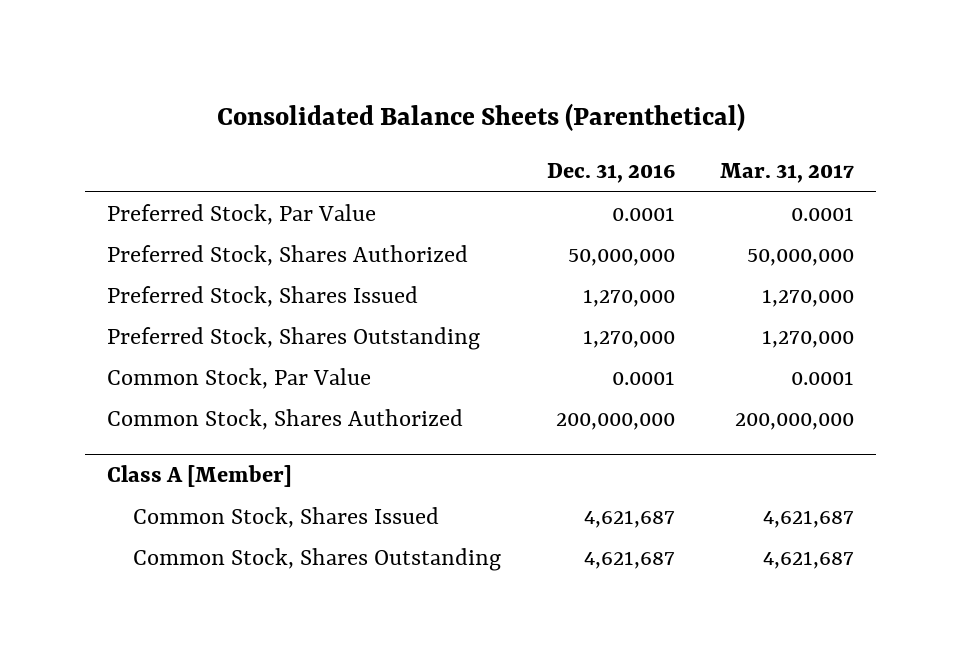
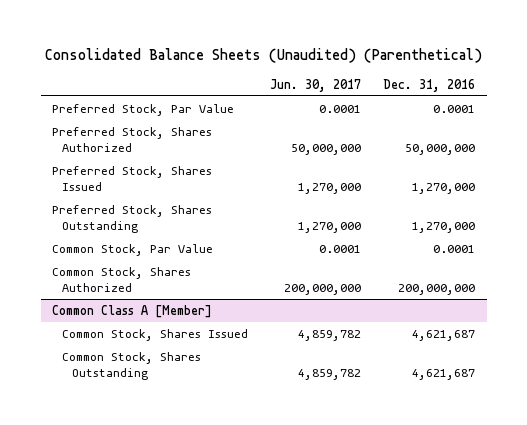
[216,102,745,131] Consolidated Balance Sheets (Parenthetical) -> [44,48,482,64] Consolidated Balance Sheets (Unaudited) (Parenthetical)
[719,163,854,184] Mar. 31, 2017 -> none
none -> [270,78,362,92] Jun. 30, 2017
[107,465,293,488] Class A [Member] -> [52,304,213,318] Common Class A [Member]

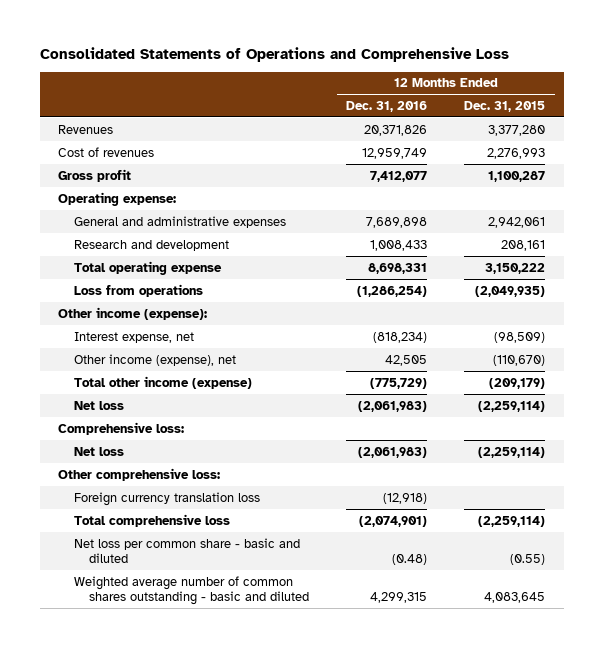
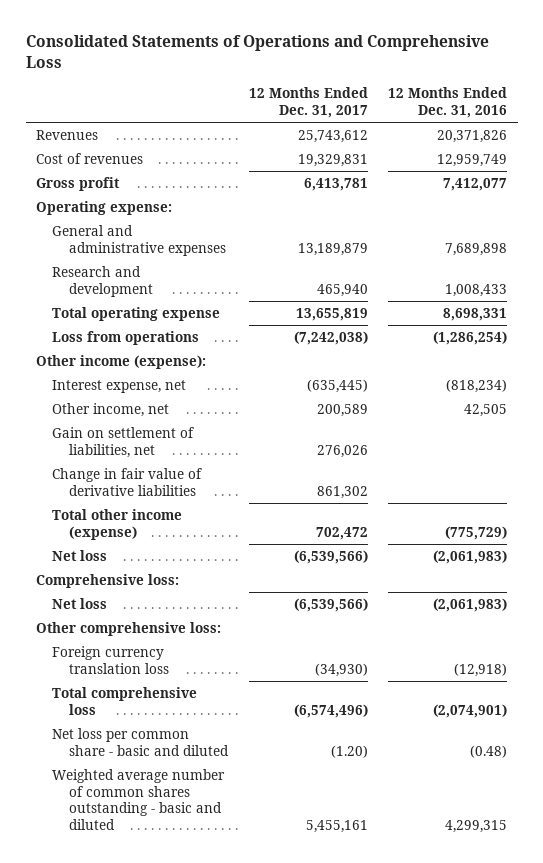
[464,100,546,112] Dec. 31, 2015 -> none
none -> [248,87,368,118] 12 Months Ended Dec. 31, 2017
[73,353,236,366] Other income (expense), net -> [52,402,170,417] Other income, net
none -> [52,426,195,458] Gain on settlement of liabilities, net
none -> [52,467,203,496] Change in fair value of derivative liabilities

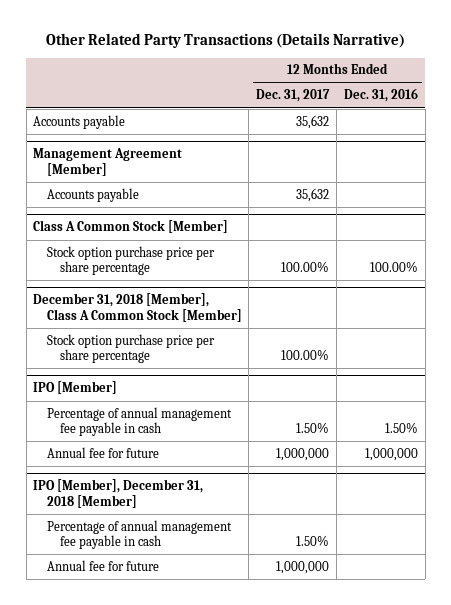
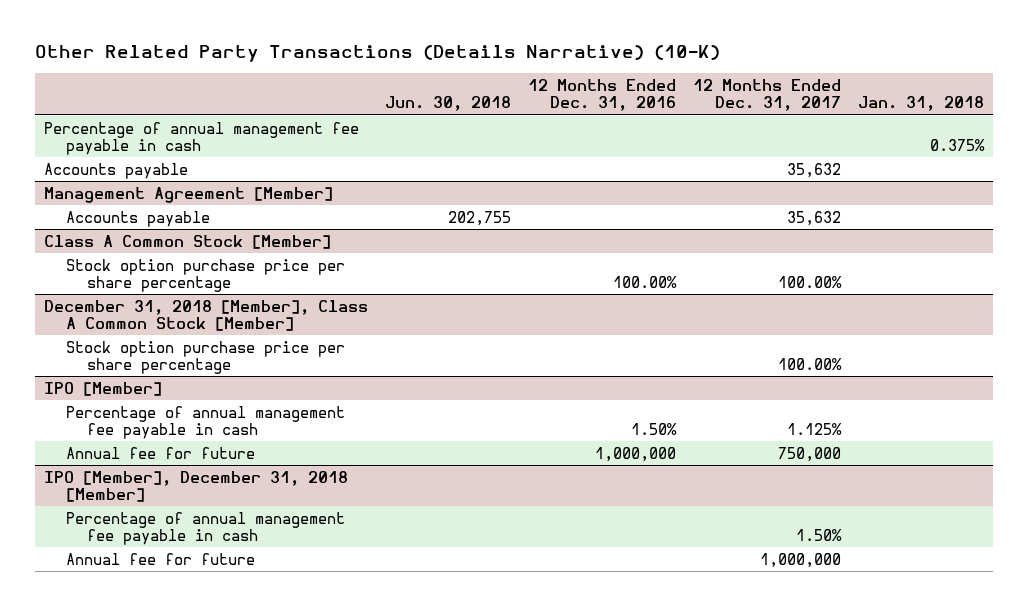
[45,33,405,49] Other Related Party Transactions (Details Narrative) -> [35,45,721,63] Other Related Party Transactions (Details Narrative) (10-K)
none -> [384,96,511,112] Jun. 30, 2018
none -> [858,96,985,112] Jan. 31, 2018
none -> [43,121,359,156] Percentage of annual management fee payable in cash
[296,421,330,433] 1.50% -> [787,423,843,436] 1.125%
[276,447,330,461] 1,000,000 -> [778,446,842,462] 750,000

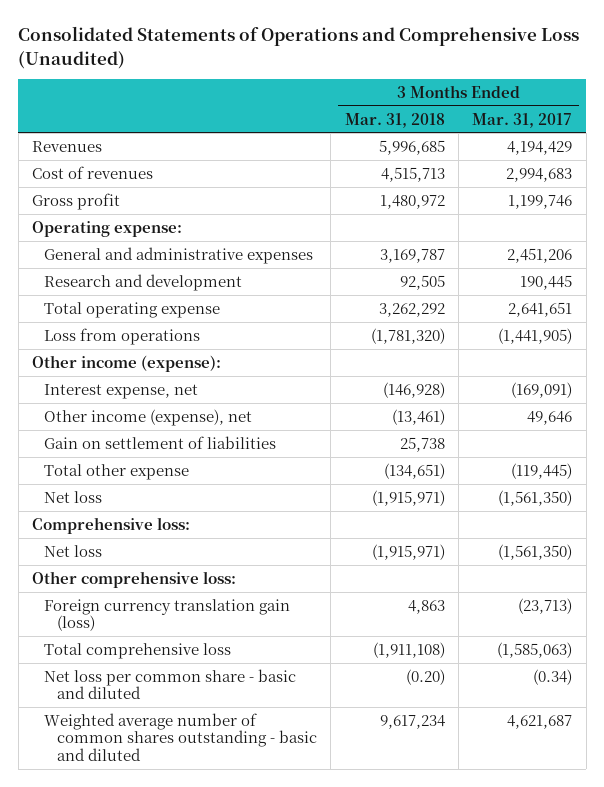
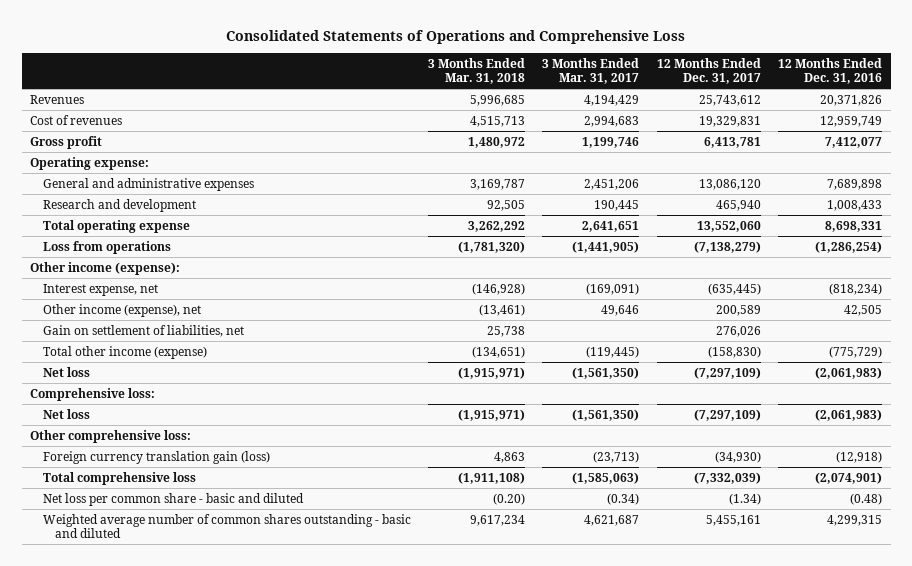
[18,26,580,69] Consolidated Statements of Operations and Comprehensive Loss (Unaudited) -> [226,29,686,44] Consolidated Statements of Operations and Comprehensive Loss
none -> [656,57,761,85] 12 Months Ended Dec. 31, 2017
none -> [777,57,882,85] 12 Months Ended Dec. 31, 2016
[44,435,277,449] Gain on settlement of liabilities -> [42,324,244,337] Gain on settlement of liabilities, net
[44,463,190,480] Total other expense -> [42,345,207,359] Total other income (expense)

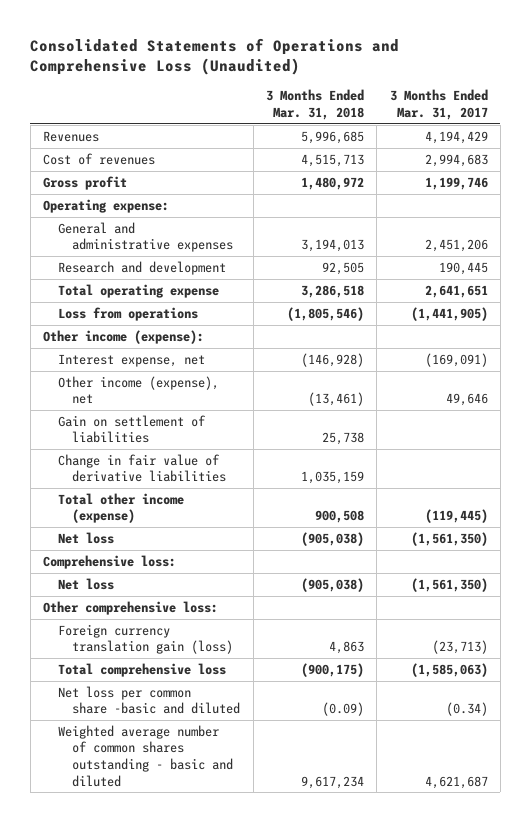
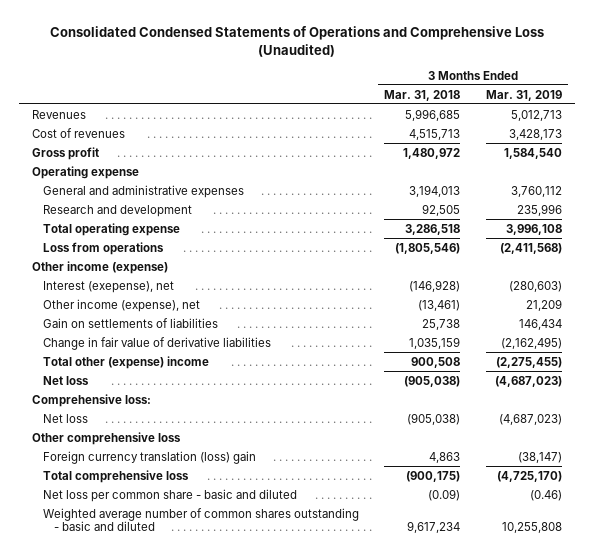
[30,37,400,76] Consolidated Statements of Operations and Comprehensive Loss (Unaudited) -> [49,25,544,57] Consolidated Condensed Statements of Operations and Comprehensive Loss (Unaudited)
[389,89,488,120] 3 Months Ended Mar. 31, 2017 -> none
none -> [486,89,563,101] Mar. 31, 2019
[43,198,170,213] Operating expense: -> [31,165,139,179] Operating expense
[43,329,205,344] Other income (expense): -> [31,260,168,274] Other income (expense)
[57,353,205,367] Interest expense, net -> [42,280,174,293] Interest (exepense), net
[57,414,206,444] Gain on settlement of liabilities -> [42,317,218,328] Gain on settlements of liabilities
[57,492,184,524] Total other income (expense) -> [42,355,209,369] Total other (expense) income
[43,600,219,615] Other comprehensive loss: -> [31,431,181,445] Other comprehensive loss
[57,623,234,655] Foreign currency translation gain (loss) -> [42,450,256,464] Foreign currency translation (loss) gain
[57,685,241,715] Net loss per common share -basic and diluted -> [42,488,297,502] Net loss per common share - basic and diluted

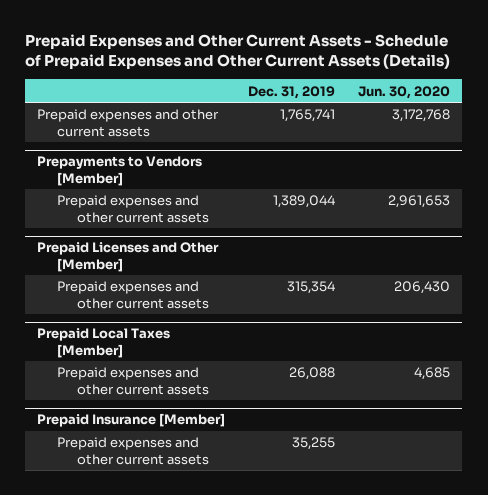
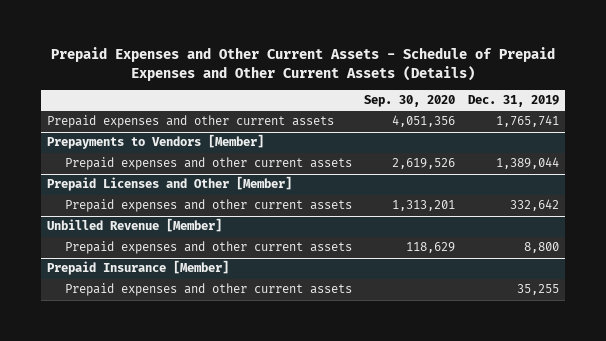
[358,85,451,99] Jun. 30, 2020 -> none
none -> [364,95,456,108] Sep. 30, 2020
[37,328,171,358] Prepaid Local Taxes [Member] -> none
[287,281,336,295] 315,354 -> [509,199,559,212] 332,642
none -> [46,218,222,233] Unbilled Revenue [Member]
[289,367,336,381] 26,088 -> [523,242,559,254] 8,800

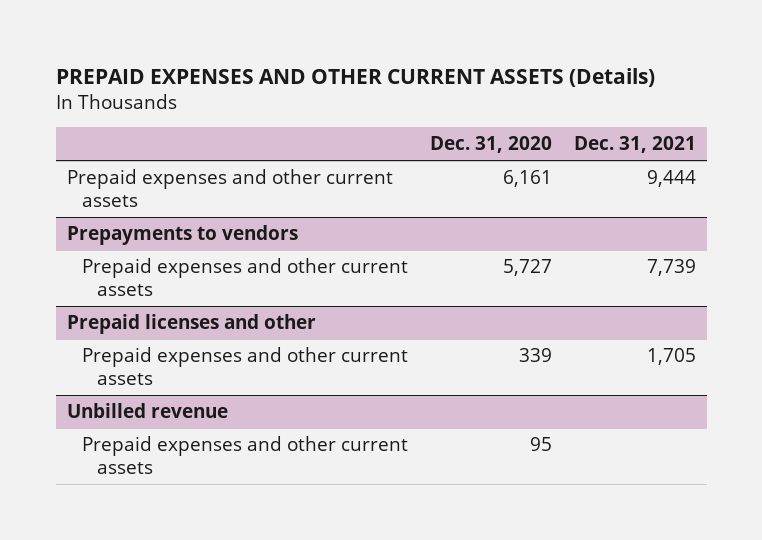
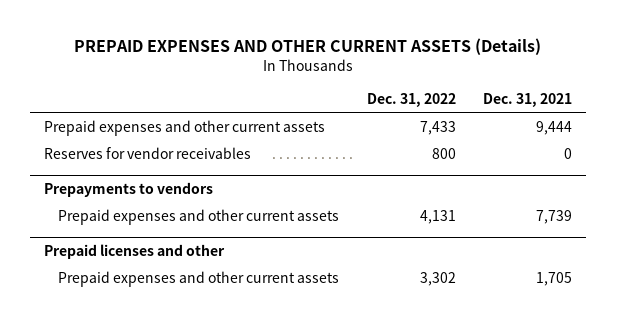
[429,136,552,154] Dec. 31, 2020 -> none
none -> [366,92,456,107] Dec. 31, 2022
none -> [44,146,252,159] Reserves for vendor receivables
[66,403,228,419] Unbilled revenue -> none
[81,436,408,475] Prepaid expenses and other current assets -> none

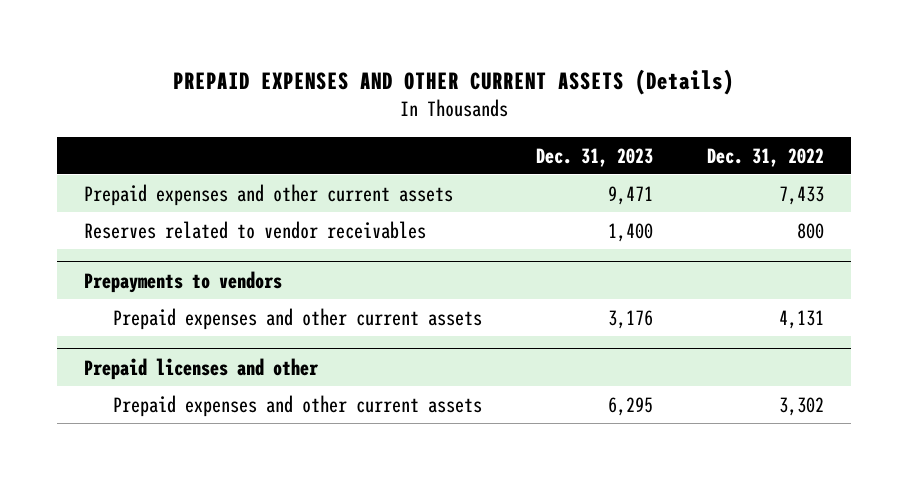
[483,92,573,107] Dec. 31, 2021 -> none
none -> [536,147,654,167] Dec. 31, 2023
[44,146,252,159] Reserves for vendor receivables -> [84,220,427,239] Reserves related to vendor receivables

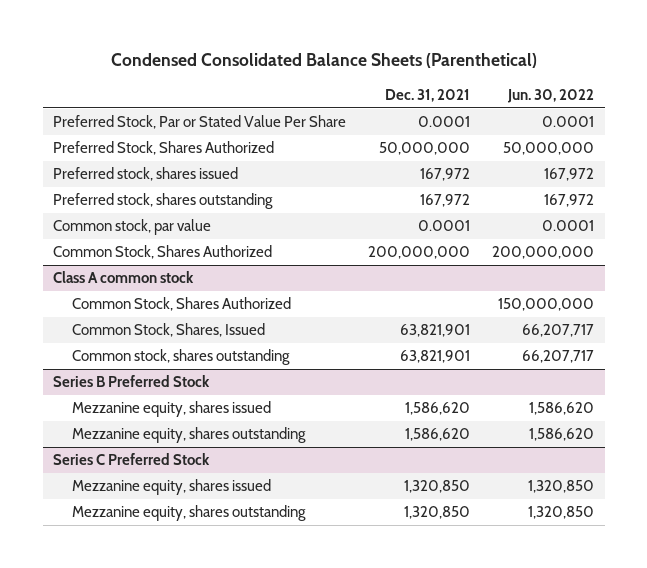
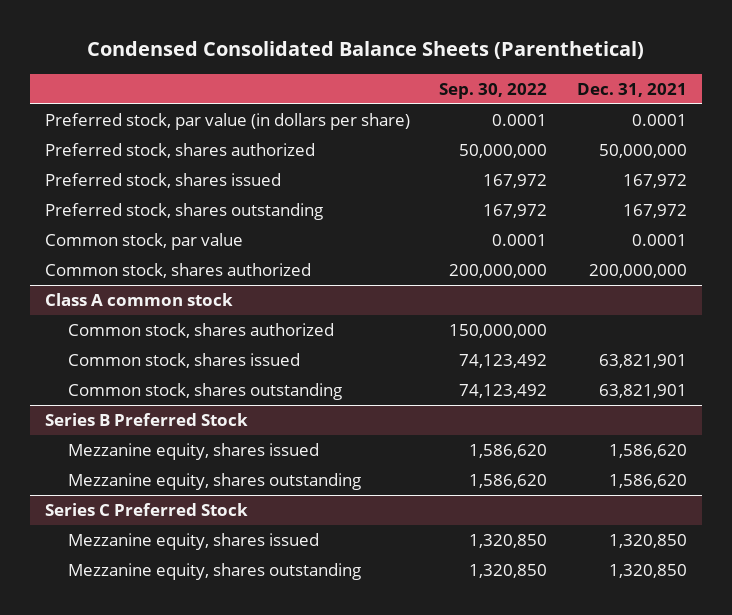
[506,88,594,103] Jun. 30, 2022 -> none
none -> [439,82,548,99] Sep. 30, 2022
[53,115,347,130] Preferred Stock, Par or Stated Value Per Share -> [44,113,410,131] Preferred stock, par value (in dollars per share)
[53,141,275,156] Preferred Stock, Shares Authorized -> [44,143,315,159] Preferred stock, shares authorized
[53,245,273,260] Common Stock, Shares Authorized -> [44,263,311,279] Common stock, shares authorized
[71,297,291,312] Common Stock, Shares Authorized -> [68,323,335,339] Common stock, shares authorized
[71,323,265,338] Common Stock, Shares, Issued -> [68,353,301,369] Common stock, shares issued

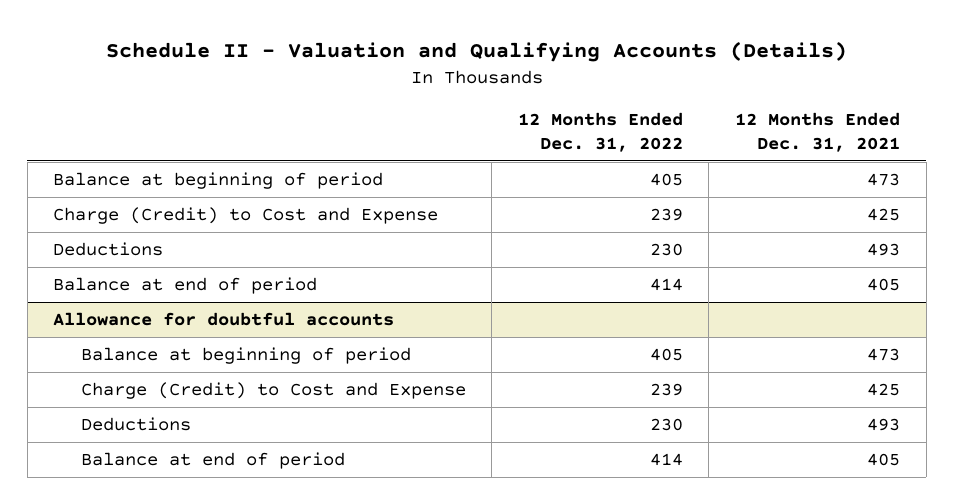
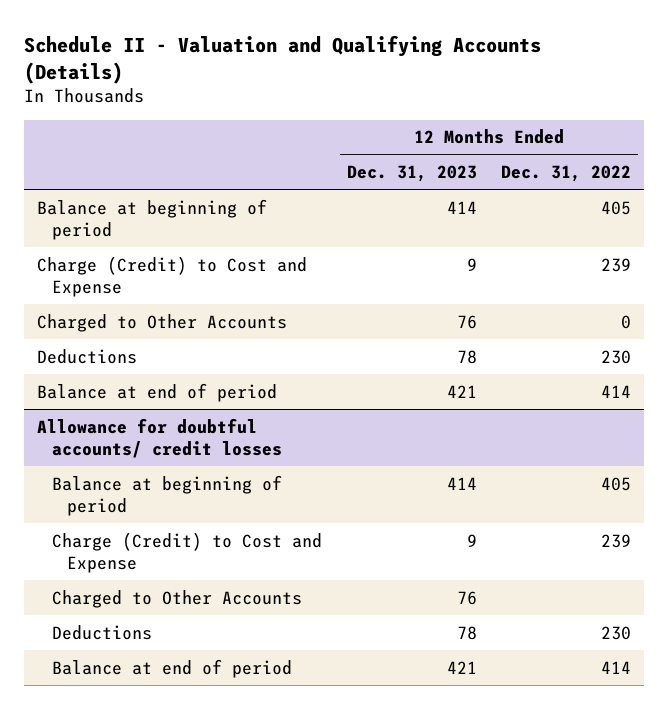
[735,111,901,152] 12 Months Ended Dec. 31, 2021 -> none
none -> [346,164,477,182] Dec. 31, 2023
none -> [36,313,287,332] Charged to Other Accounts
[53,312,395,327] Allowance for doubtful accounts -> [36,417,282,459] Allowance for doubtful accounts/ credit losses
none -> [51,589,302,608] Charged to Other Accounts

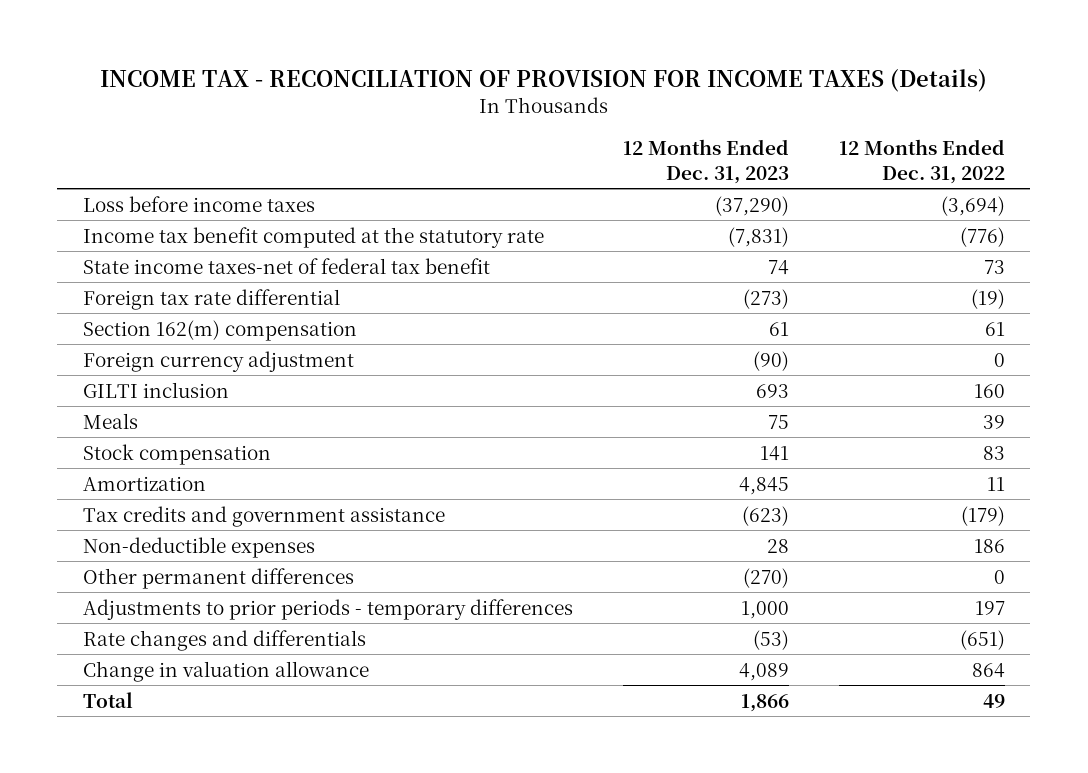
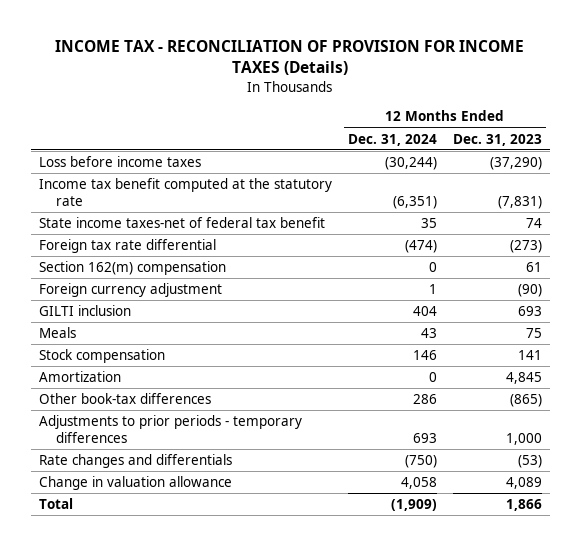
[839,139,1006,184] 12 Months Ended Dec. 31, 2022 -> none
none -> [347,133,437,146] Dec. 31, 2024
[82,505,445,527] Tax credits and government assistance -> none
[82,536,315,558] Non-deductible expenses -> none
[82,567,354,589] Other permanent differences -> none
none -> [38,392,211,404] Other book-tax differences

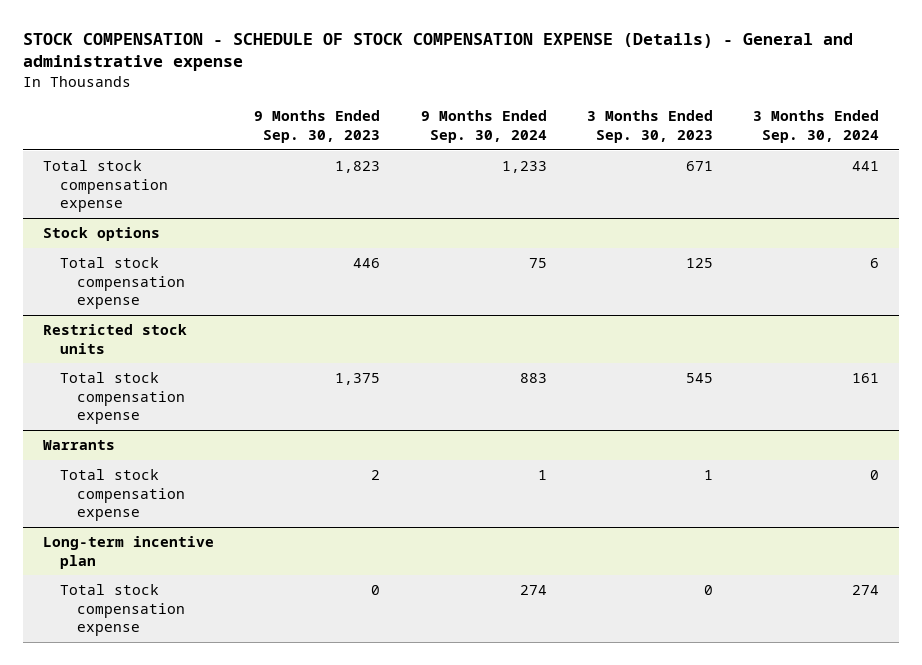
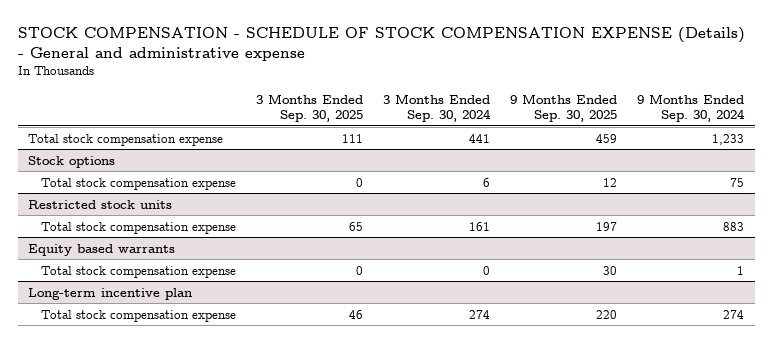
[254,110,381,143] 9 Months Ended Sep. 30, 2023 -> none
[586,110,713,143] 3 Months Ended Sep. 30, 2023 -> none
none -> [256,93,364,123] 3 Months Ended Sep. 30, 2025
none -> [510,93,618,123] 9 Months Ended Sep. 30, 2025
[43,440,116,451] Warrants -> [28,243,176,256] Equity based warrants

